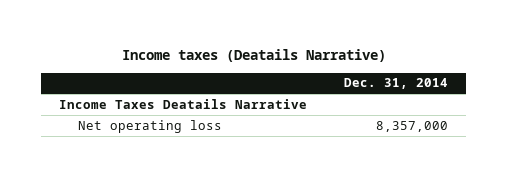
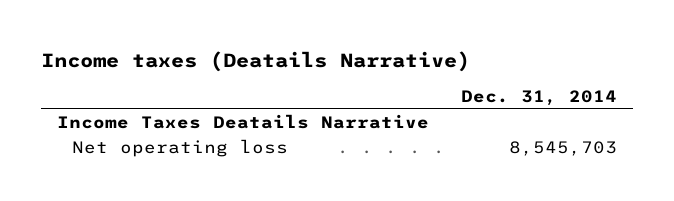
[375,120,448,132] 8,357,000 -> [508,141,617,157] 8,545,703

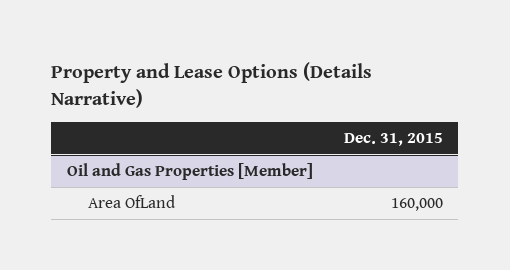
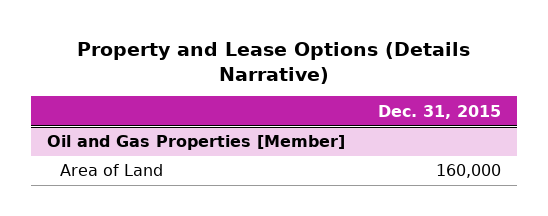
[87,195,175,209] Area OfLand -> [60,164,164,177] Area of Land

